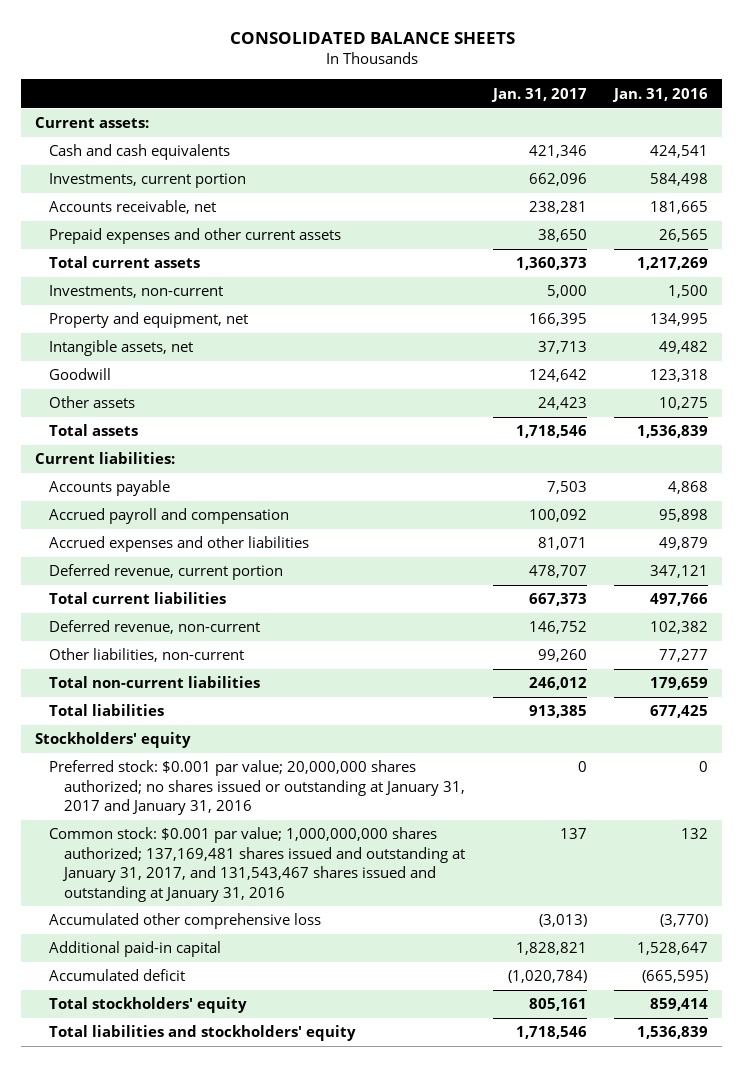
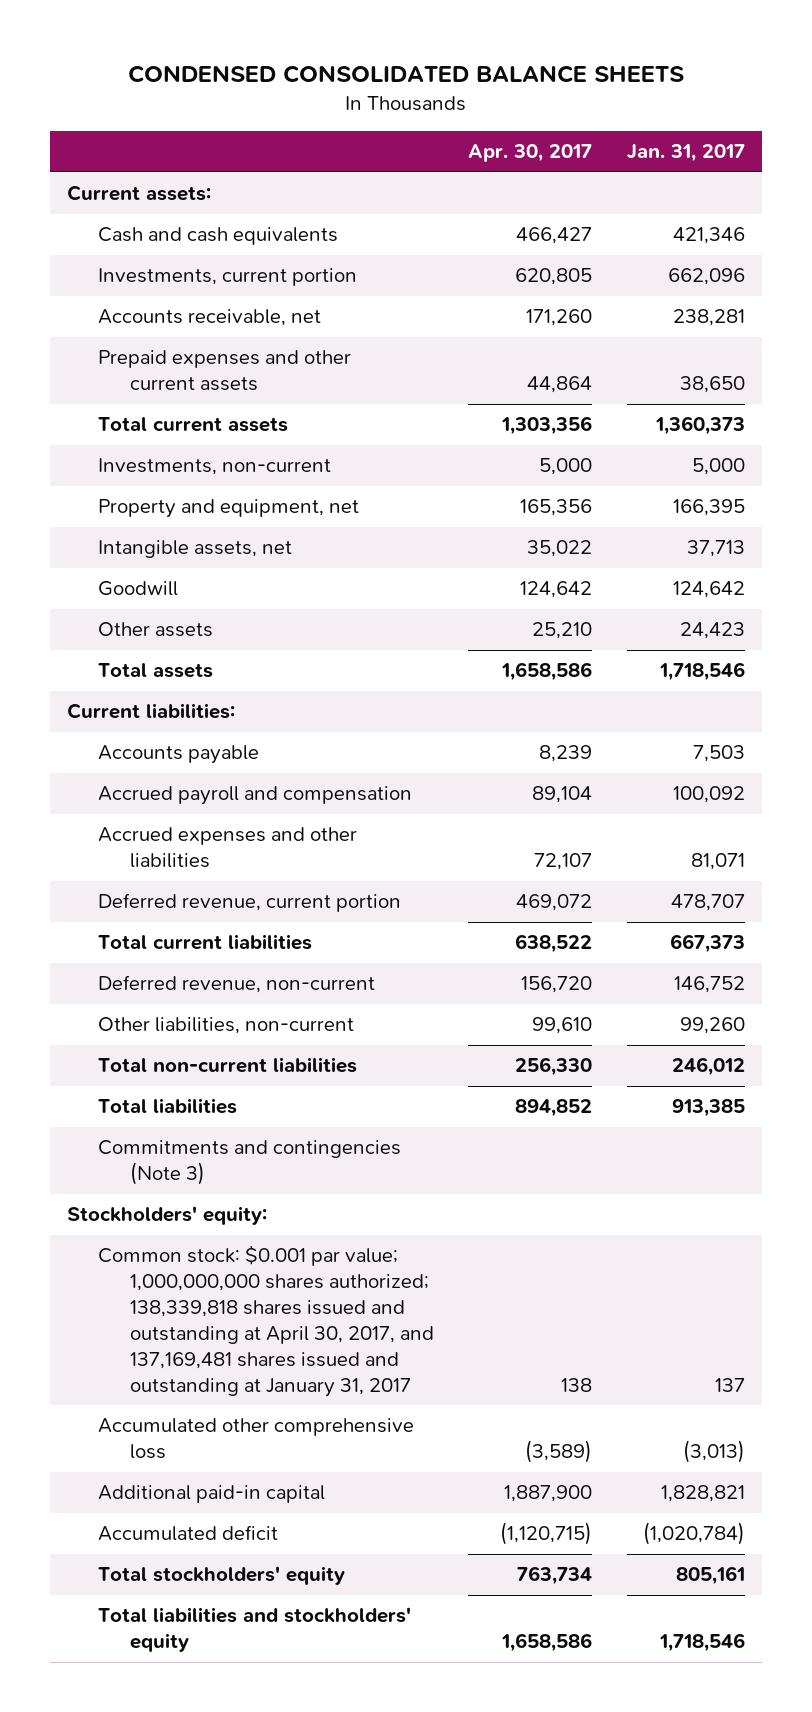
[229,32,515,45] CONSOLIDATED BALANCE SHEETS -> [128,65,685,84] CONDENSED CONSOLIDATED BALANCE SHEETS
[612,87,709,102] Jan. 31, 2016 -> none
none -> [468,144,593,163] Apr. 30, 2017
[49,760,465,816] Preferred stock: $0.001 par value; 20,000,000 shares authorized; no shares issued or outstanding at January 31, 2017 and January 31, 2016 -> none
none -> [98,1140,402,1186] Commitments and contingencies (Note 3)
[34,732,191,749] Stockholders' equity -> [67,1206,268,1226] Stockholders' equity:
[49,827,465,902] Common stock: $0.001 par value; 1,000,000,000 shares authorized; 137,169,481 shares issued and outstanding at January 31, 2017, and 131,543,467 shares issued and outstanding at January 31, 2016 -> [98,1245,434,1397] Common stock: $0.001 par value; 1,000,000,000 shares authorized; 138,339,818 shares issued and outstanding at April 30, 2017, and 137,169,481 shares issued and outstanding at January 31, 2017

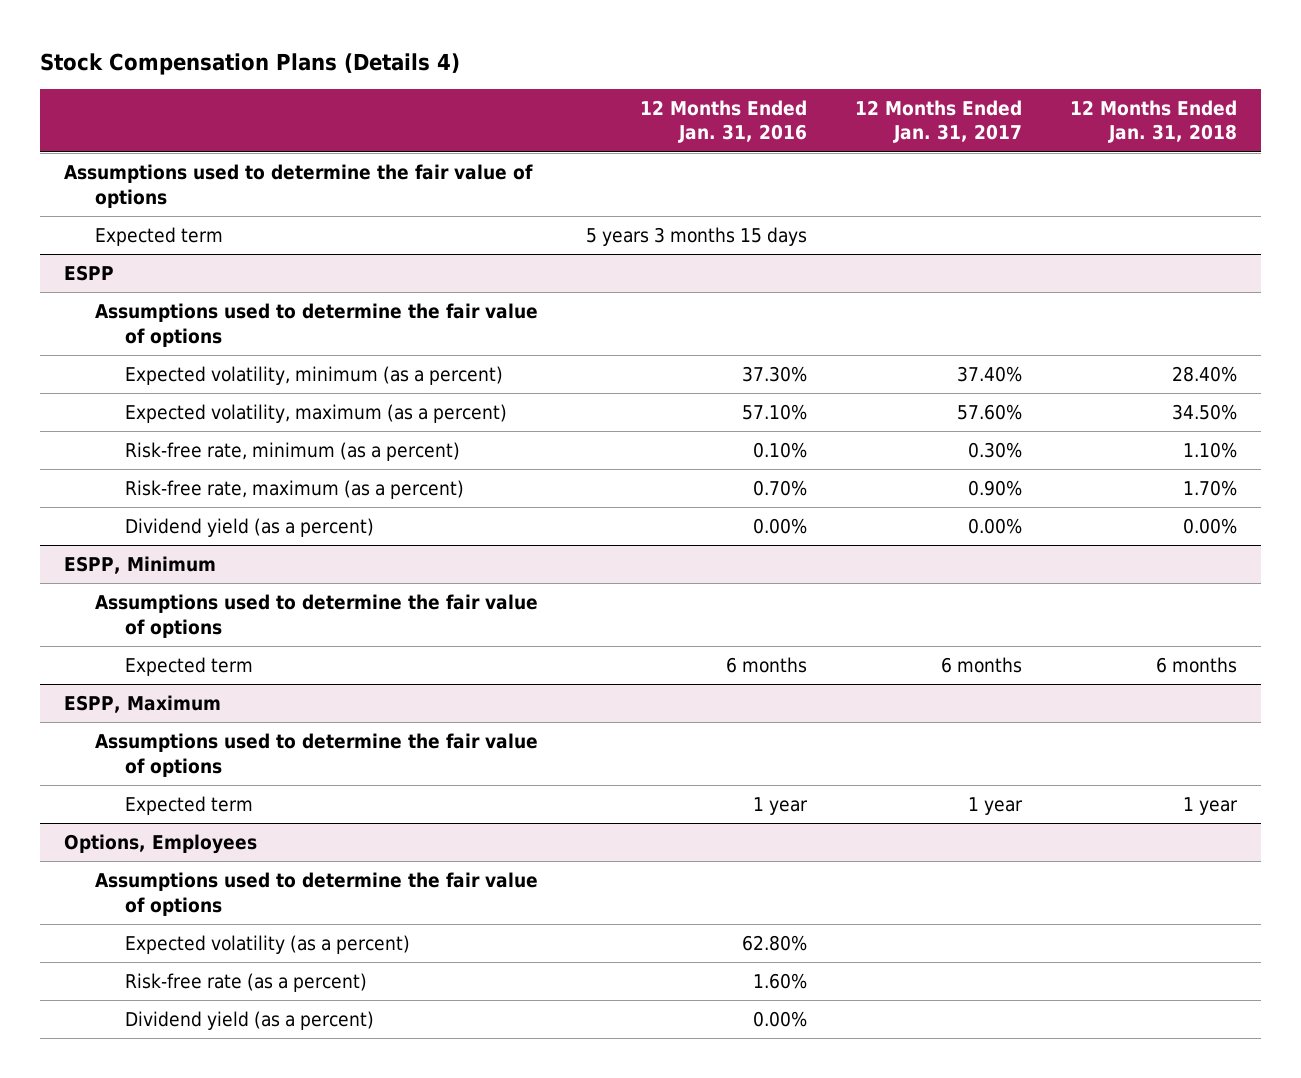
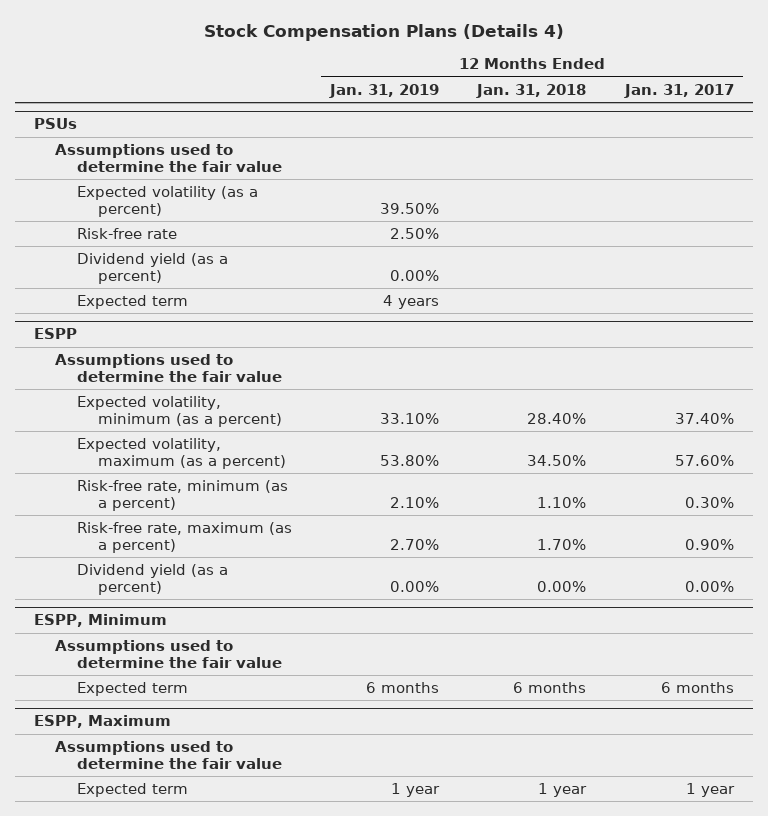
[639,99,807,144] 12 Months Ended Jan. 31, 2016 -> none
none -> [329,83,440,98] Jan. 31, 2019
none -> [33,118,77,130] PSUs
[64,164,534,208] Assumptions used to determine the fair value of options -> [55,143,282,172] Assumptions used to determine the fair value
none -> [76,185,258,217] Expected volatility (as a percent)
none -> [76,227,177,239] Risk-free rate
none -> [76,252,228,284] Dividend yield (as a percent)
[94,303,538,347] Assumptions used to determine the fair value of options -> [55,353,282,382] Assumptions used to determine the fair value
[94,594,538,638] Assumptions used to determine the fair value of options -> [55,639,282,668] Assumptions used to determine the fair value
[94,733,538,777] Assumptions used to determine the fair value of options -> [55,740,282,769] Assumptions used to determine the fair value
[64,834,258,855] Options, Employees -> none
[94,872,538,916] Assumptions used to determine the fair value of options -> none
[125,935,411,955] Expected volatility (as a percent) -> none
[125,973,368,993] Risk-free rate (as a percent) -> none
[125,1011,375,1031] Dividend yield (as a percent) -> none

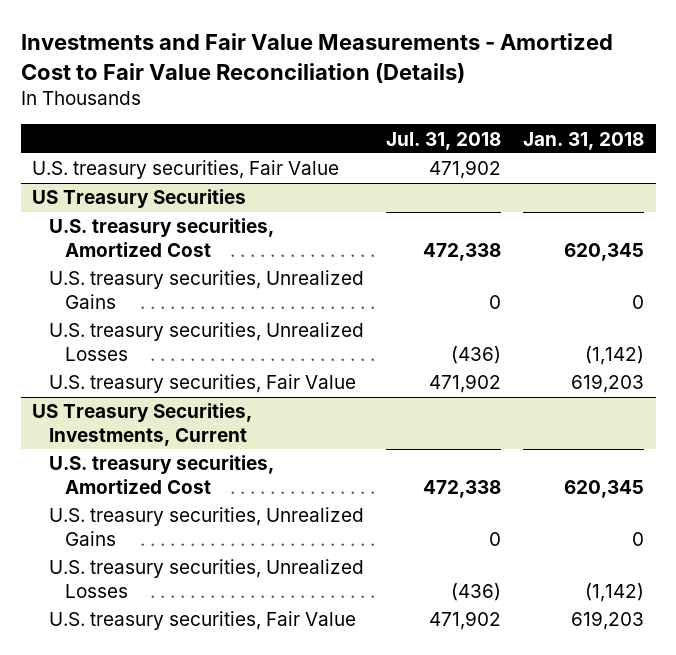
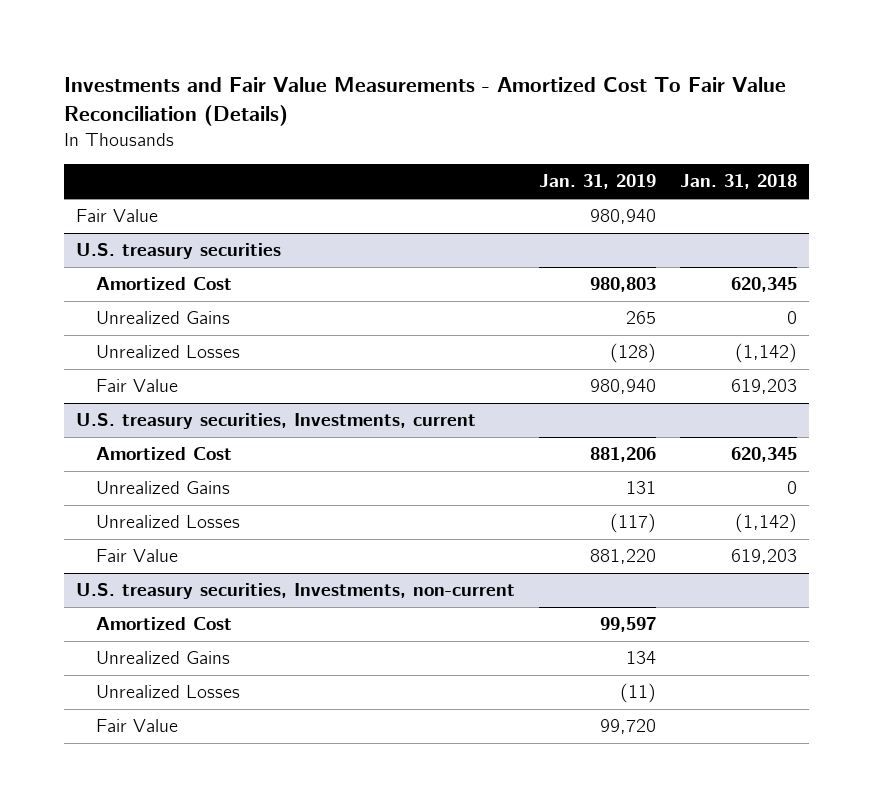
[20,33,613,83] Investments and Fair Value Measurements - Amortized Cost to Fair Value Reconciliation (Details) -> [63,77,786,126] Investments and Fair Value Measurements - Amortized Cost To Fair Value Reconciliation (Details)
[385,131,501,150] Jul. 31, 2018 -> none
none -> [538,174,656,190] Jan. 31, 2019
[31,160,339,180] U.S. treasury securities, Fair Value -> [75,209,158,223] Fair Value
[31,189,246,209] US Treasury Securities -> [75,243,281,260] U.S. treasury securities
[48,218,274,258] U.S. treasury securities, Amortized Cost -> [95,277,232,291] Amortized Cost
[48,270,364,310] U.S. treasury securities, Unrealized Gains -> [95,311,230,325] Unrealized Gains
[48,322,364,362] U.S. treasury securities, Unrealized Losses -> [95,345,240,359] Unrealized Losses
[48,374,356,394] U.S. treasury securities, Fair Value -> [95,379,178,393] Fair Value
[31,403,252,447] US Treasury Securities, Investments, Current -> [75,413,476,430] U.S. treasury securities, Investments, current
[48,455,274,495] U.S. treasury securities, Amortized Cost -> [95,447,232,461] Amortized Cost
[48,507,364,547] U.S. treasury securities, Unrealized Gains -> [95,481,230,495] Unrealized Gains
[48,559,364,599] U.S. treasury securities, Unrealized Losses -> [95,515,240,529] Unrealized Losses
[48,611,356,631] U.S. treasury securities, Fair Value -> [95,549,178,563] Fair Value
none -> [75,583,515,600] U.S. treasury securities, Investments, non-current
none -> [95,617,232,631] Amortized Cost
none -> [95,651,230,665] Unrealized Gains
none -> [95,685,240,699] Unrealized Losses
none -> [95,719,178,733] Fair Value

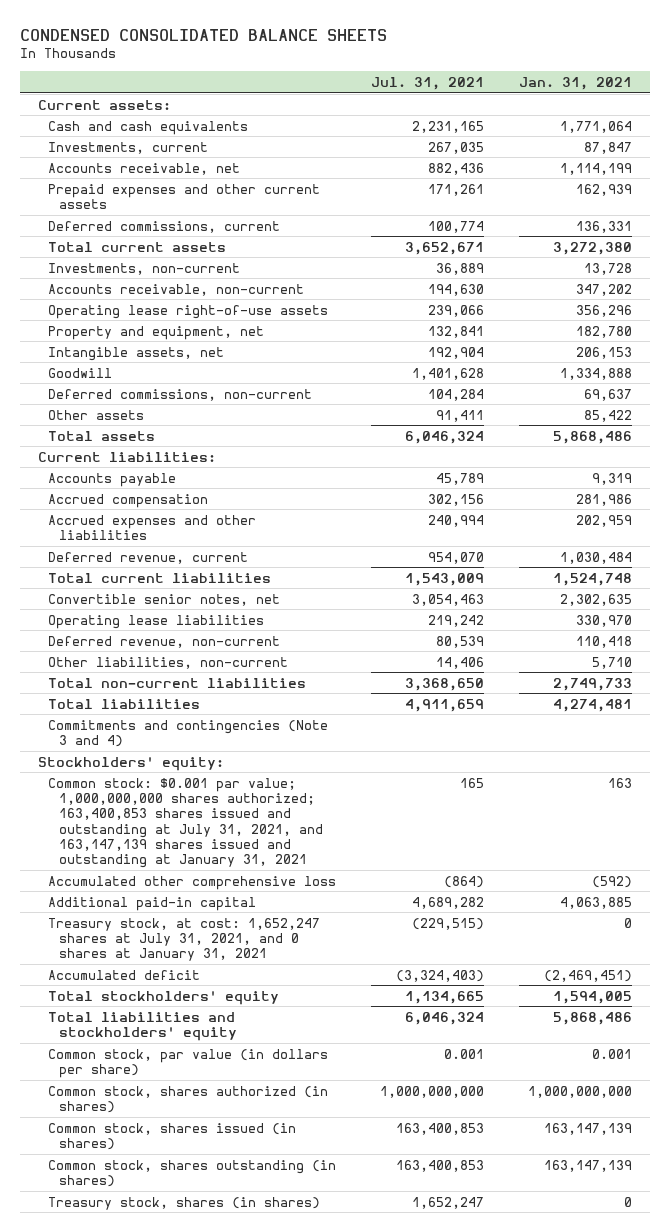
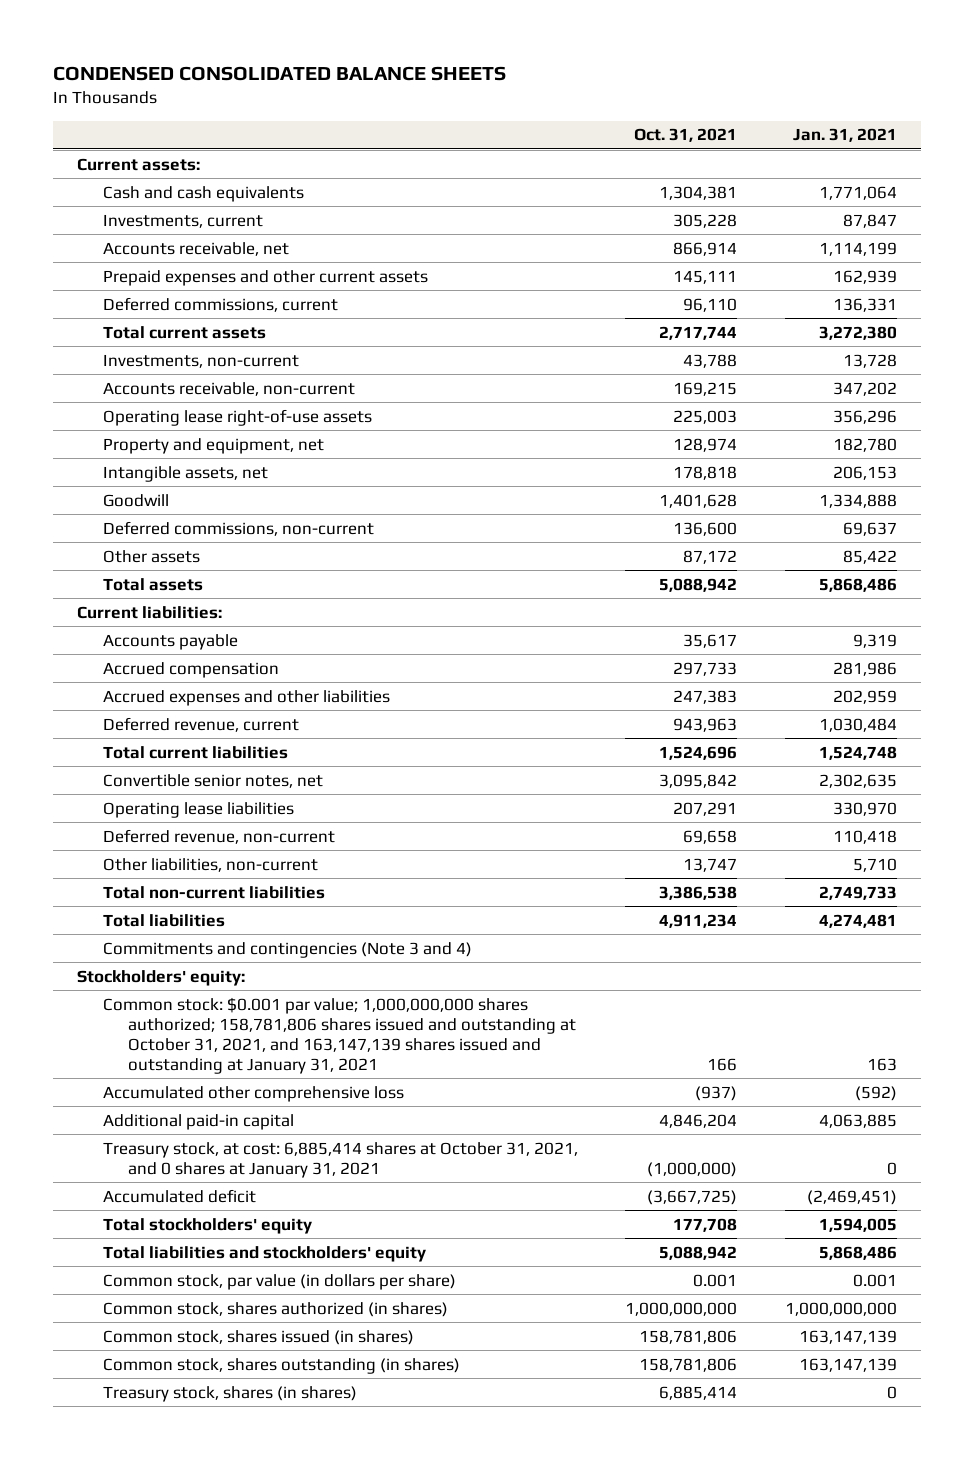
[371,77,485,91] Jul. 31, 2021 -> none
none -> [634,128,738,143] Oct. 31, 2021
[48,777,323,869] Common stock: $0.001 par value; 1,000,000,000 shares authorized; 163,400,853 shares issued and outstanding at July 31, 2021, and 163,147,139 shares issued and outstanding at January 31, 2021 -> [102,996,576,1074] Common stock: $0.001 par value; 1,000,000,000 shares authorized; 158,781,806 shares issued and outstanding at October 31, 2021, and 163,147,139 shares issued and outstanding at January 31, 2021
[48,917,321,962] Treasury stock, at cost: 1,652,247 shares at July 31, 2021, and 0 shares at January 31, 2021 -> [102,1141,578,1178] Treasury stock, at cost: 6,885,414 shares at October 31, 2021, and 0 shares at January 31, 2021

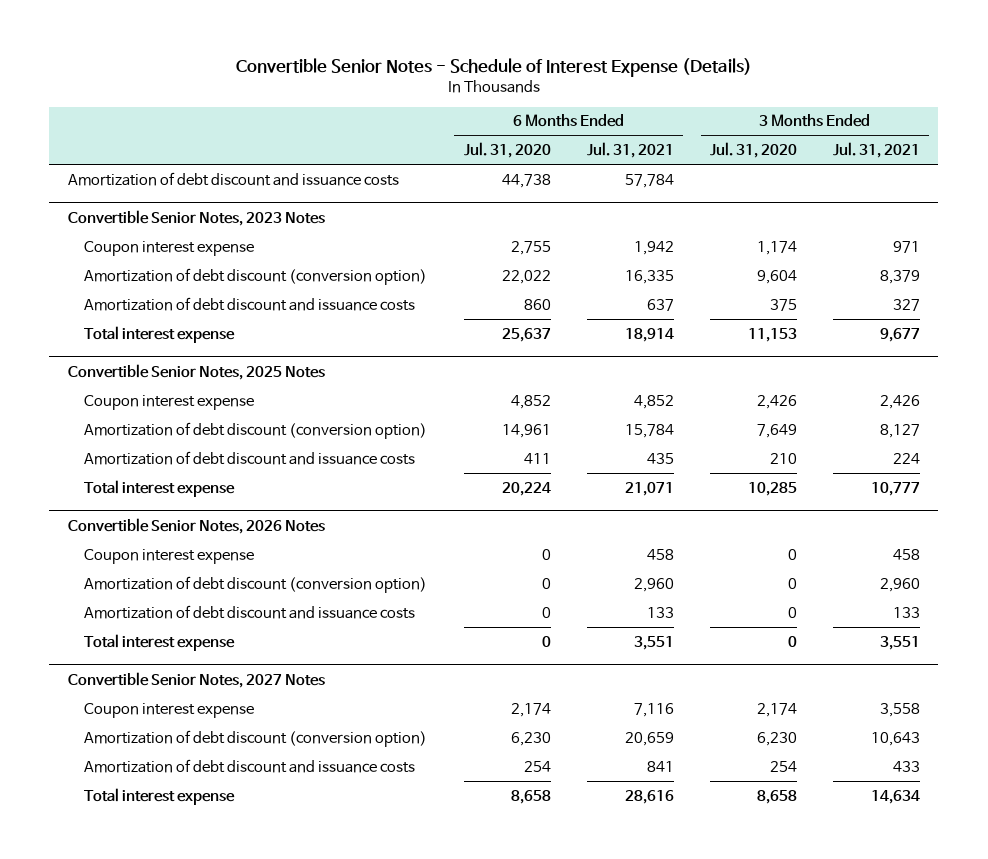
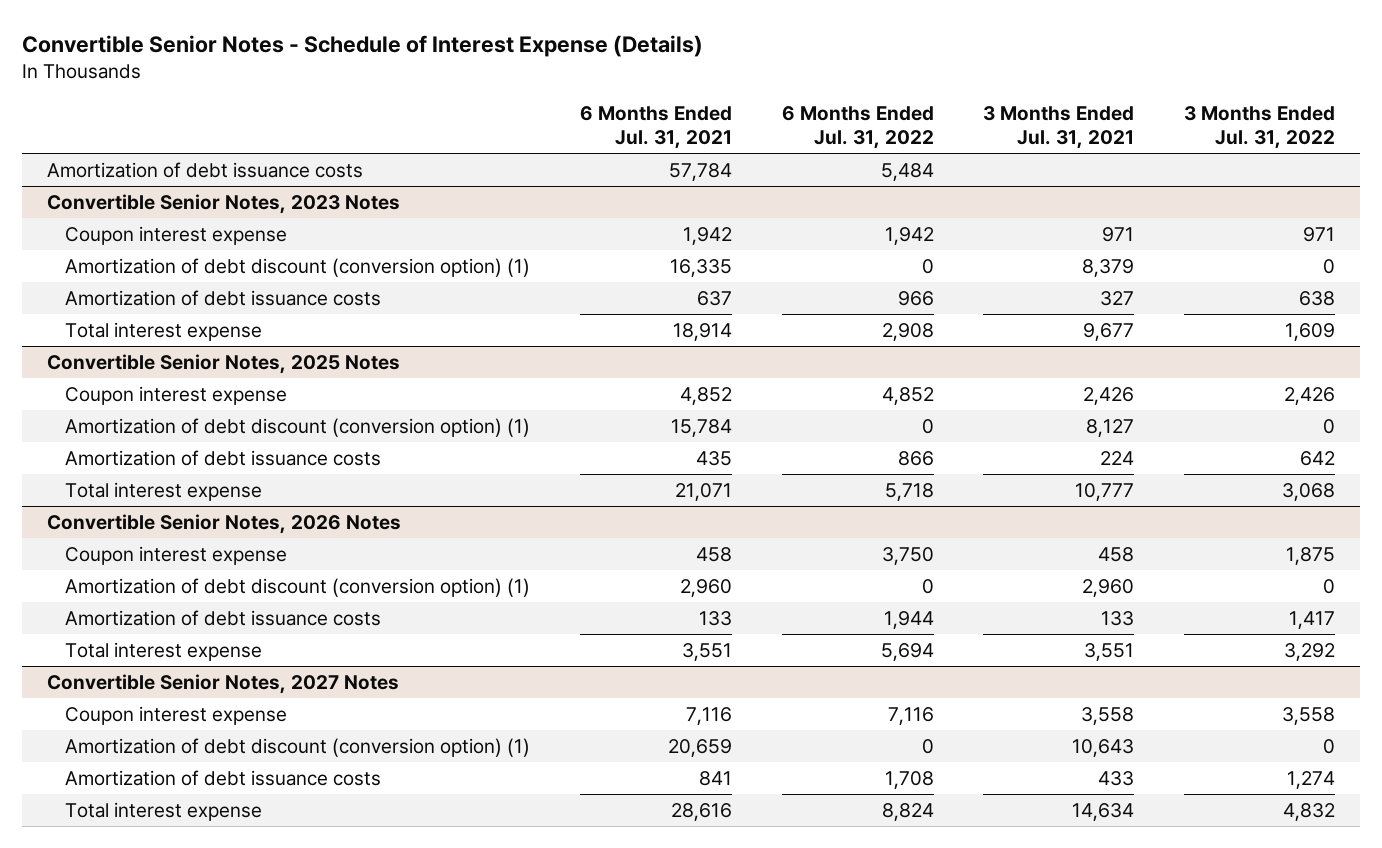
[463,142,551,159] Jul. 31, 2020 -> none
[710,142,798,159] Jul. 31, 2020 -> none
none -> [781,106,934,150] 6 Months Ended Jul. 31, 2022
none -> [1184,106,1336,150] 3 Months Ended Jul. 31, 2022
[67,171,399,186] Amortization of debt discount and issuance costs -> [47,162,364,179] Amortization of debt issuance costs
[84,267,428,285] Amortization of debt discount (conversion option) -> [65,258,531,278] Amortization of debt discount (conversion option) (1)
[84,296,416,311] Amortization of debt discount and issuance costs -> [65,290,382,307] Amortization of debt issuance costs
[84,421,428,439] Amortization of debt discount (conversion option) -> [65,418,531,438] Amortization of debt discount (conversion option) (1)
[84,450,416,465] Amortization of debt discount and issuance costs -> [65,450,382,467] Amortization of debt issuance costs
[84,575,428,593] Amortization of debt discount (conversion option) -> [65,578,531,598] Amortization of debt discount (conversion option) (1)
[84,604,416,619] Amortization of debt discount and issuance costs -> [65,610,382,627] Amortization of debt issuance costs
[84,729,428,747] Amortization of debt discount (conversion option) -> [65,738,531,758] Amortization of debt discount (conversion option) (1)
[84,758,416,773] Amortization of debt discount and issuance costs -> [65,770,382,787] Amortization of debt issuance costs

